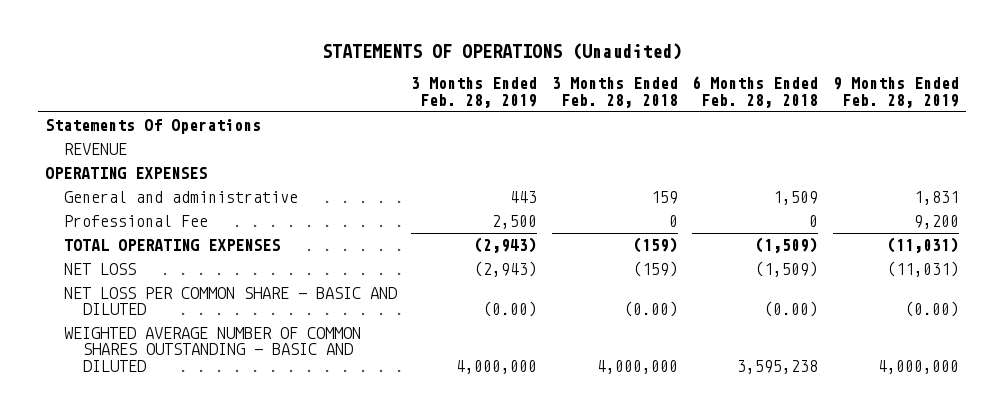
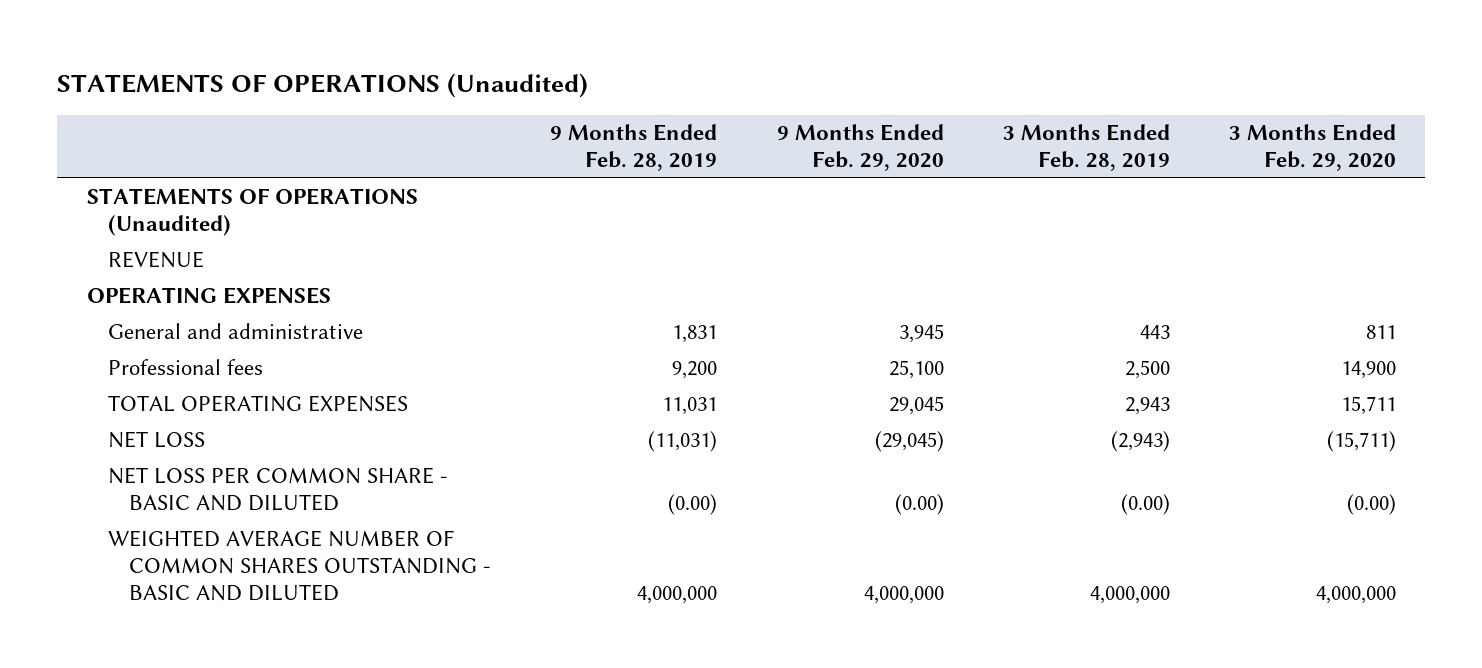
[551,77,678,108] 3 Months Ended Feb. 28, 2018 -> none
[692,76,819,108] 6 Months Ended Feb. 28, 2018 -> none
none -> [776,124,944,172] 9 Months Ended Feb. 29, 2020
none -> [1228,124,1396,172] 3 Months Ended Feb. 29, 2020
[45,118,262,134] Statements Of Operations -> [86,188,418,237] STATEMENTS OF OPERATIONS (Unaudited)
[63,214,208,227] Professional Fee -> [107,359,263,376] Professional fees
[474,236,538,253] (2,943) -> [1124,397,1170,416] 2,943
[886,236,959,253] (11,031) -> [662,397,718,416] 11,031

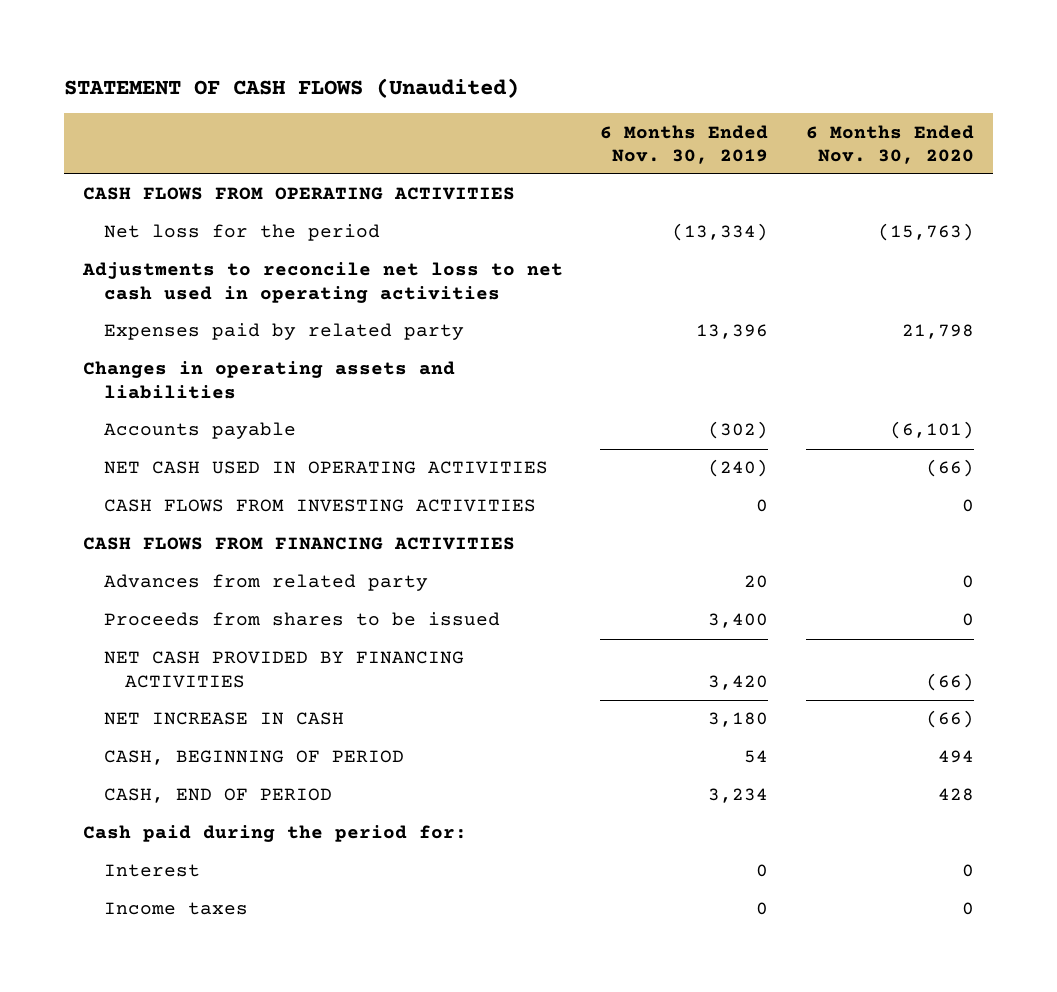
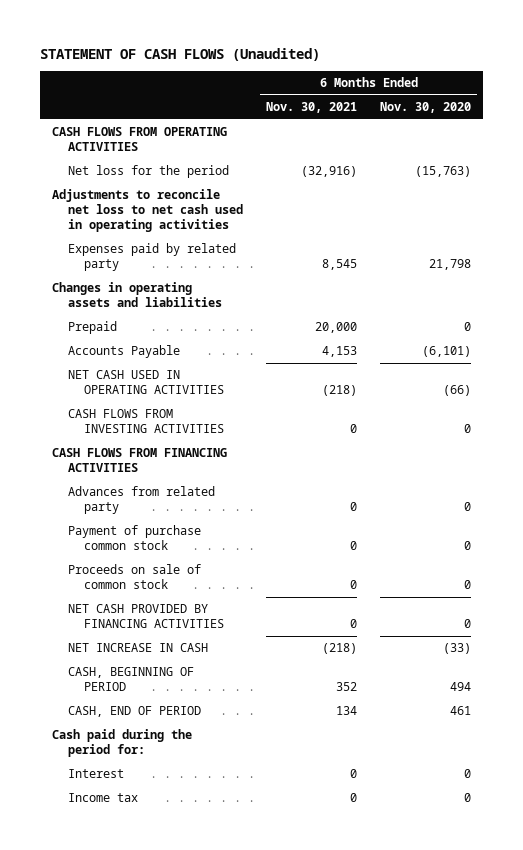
[600,124,769,164] 6 Months Ended Nov. 30, 2019 -> none
none -> [266,102,358,114] Nov. 30, 2021
none -> [67,321,117,335] Prepaid
[103,422,296,440] Accounts payable -> [67,345,180,359] Accounts Payable
none -> [67,525,201,551] Payment of purchase common stock
[103,612,500,627] Proceeds from shares to be issued -> [67,564,201,590] Proceeds on sale of common stock
[926,672,975,691] (66) -> [464,619,472,629] 0
[926,710,975,729] (66) -> [443,643,472,655] (33)
[938,788,975,802] 428 -> [450,706,472,716] 461
[103,902,248,916] Income taxes -> [67,793,138,803] Income tax

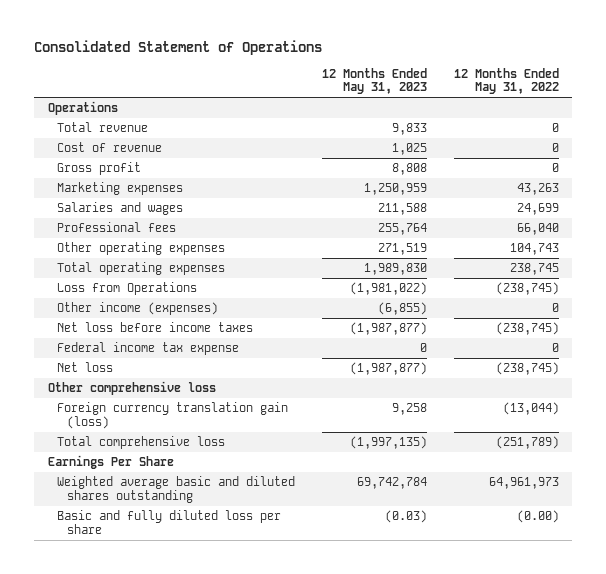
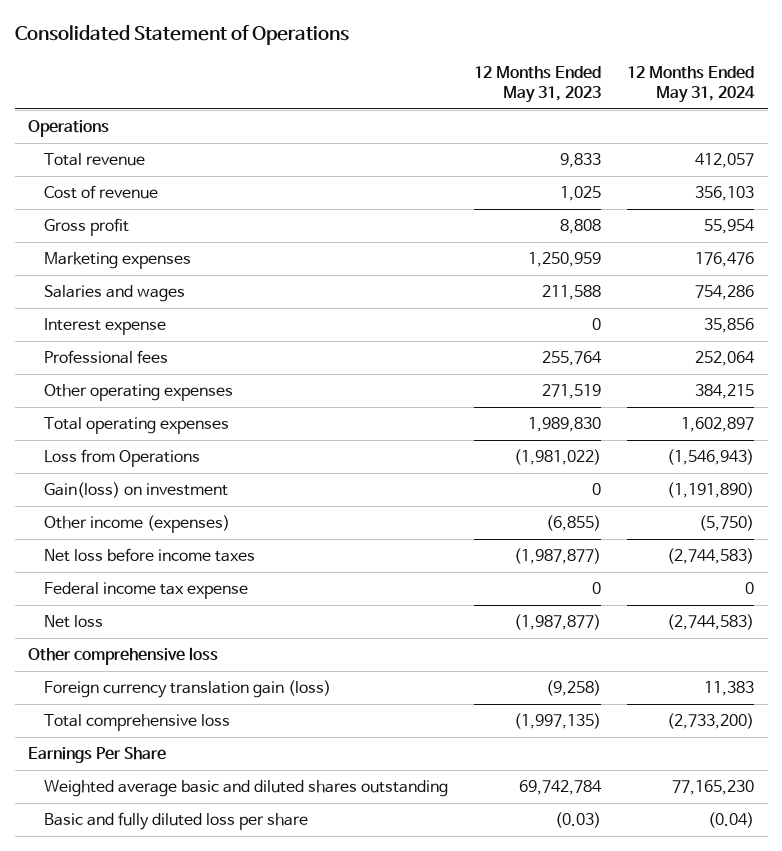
[453,67,559,95] 12 Months Ended May 31, 2022 -> none
none -> [627,66,756,104] 12 Months Ended May 31, 2024
none -> [43,318,166,336] Interest expense
none -> [43,482,228,499] Gain(loss) on investment
[391,403,427,416] 9,258 -> [546,680,602,697] (9,258)

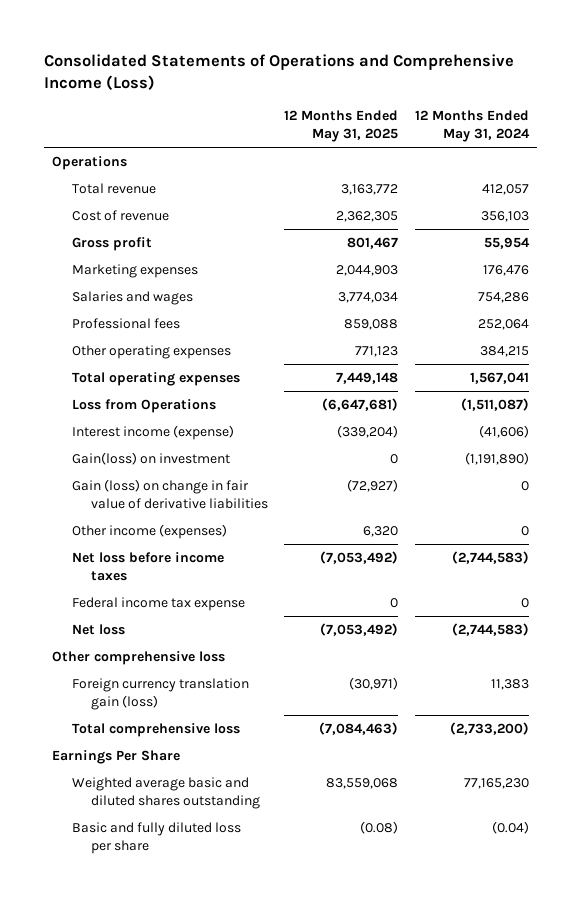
[14,24,349,45] Consolidated Statement of Operations -> [44,54,515,91] Consolidated Statements of Operations and Comprehensive Income (Loss)
[474,66,602,104] 12 Months Ended May 31, 2023 -> none
none -> [284,110,399,143] 12 Months Ended May 31, 2025
[43,318,166,336] Interest expense -> none
[681,417,755,433] 1,602,897 -> [469,372,529,385] 1,567,041
[667,449,755,466] (1,546,943) -> [460,398,529,412] (1,511,087)
none -> [71,425,234,441] Interest income (expense)
none -> [71,479,268,510] Gain (loss) on change in fair value of derivative liabilities
[699,515,755,532] (5,750) -> [520,526,529,537] 0

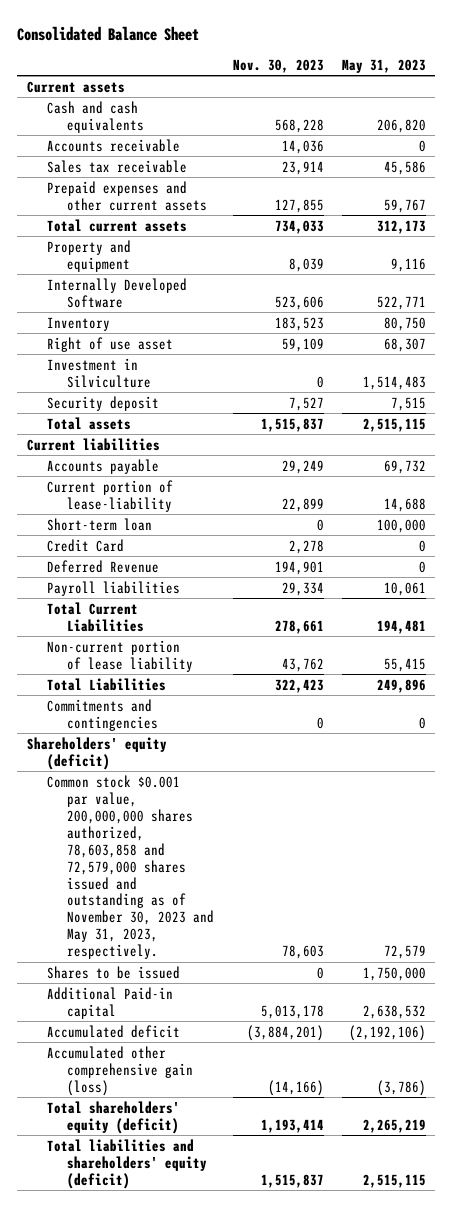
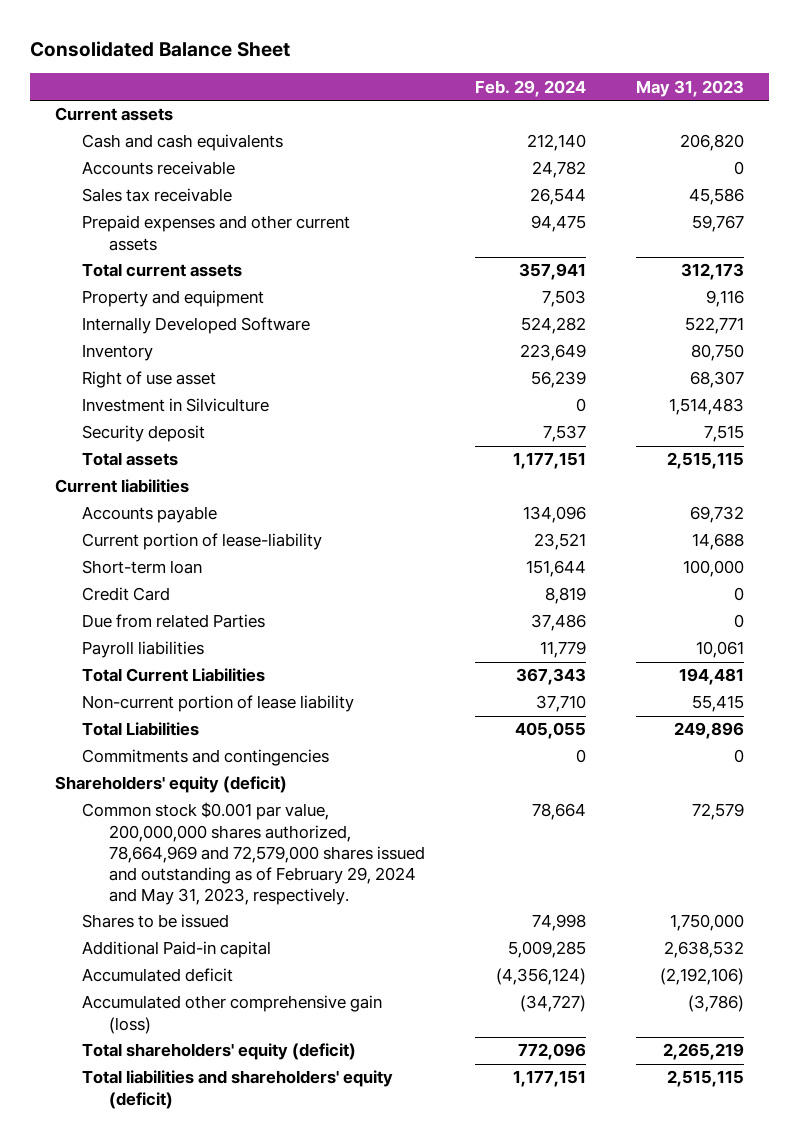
[232,58,324,73] Nov. 30, 2023 -> none
none -> [474,79,586,97] Feb. 29, 2024
[46,559,159,573] Deferred Revenue -> none
none -> [81,614,265,629] Due from related Parties
[46,774,215,960] Common stock $0.001 par value, 200,000,000 shares authorized, 78,603,858 and 72,579,000 shares issued and outstanding as of November 30, 2023 and May 31, 2023, respectively. -> [81,802,425,905] Common stock $0.001 par value, 200,000,000 shares authorized, 78,664,969 and 72,579,000 shares issued and outstanding as of February 29, 2024 and May 31, 2023, respectively.

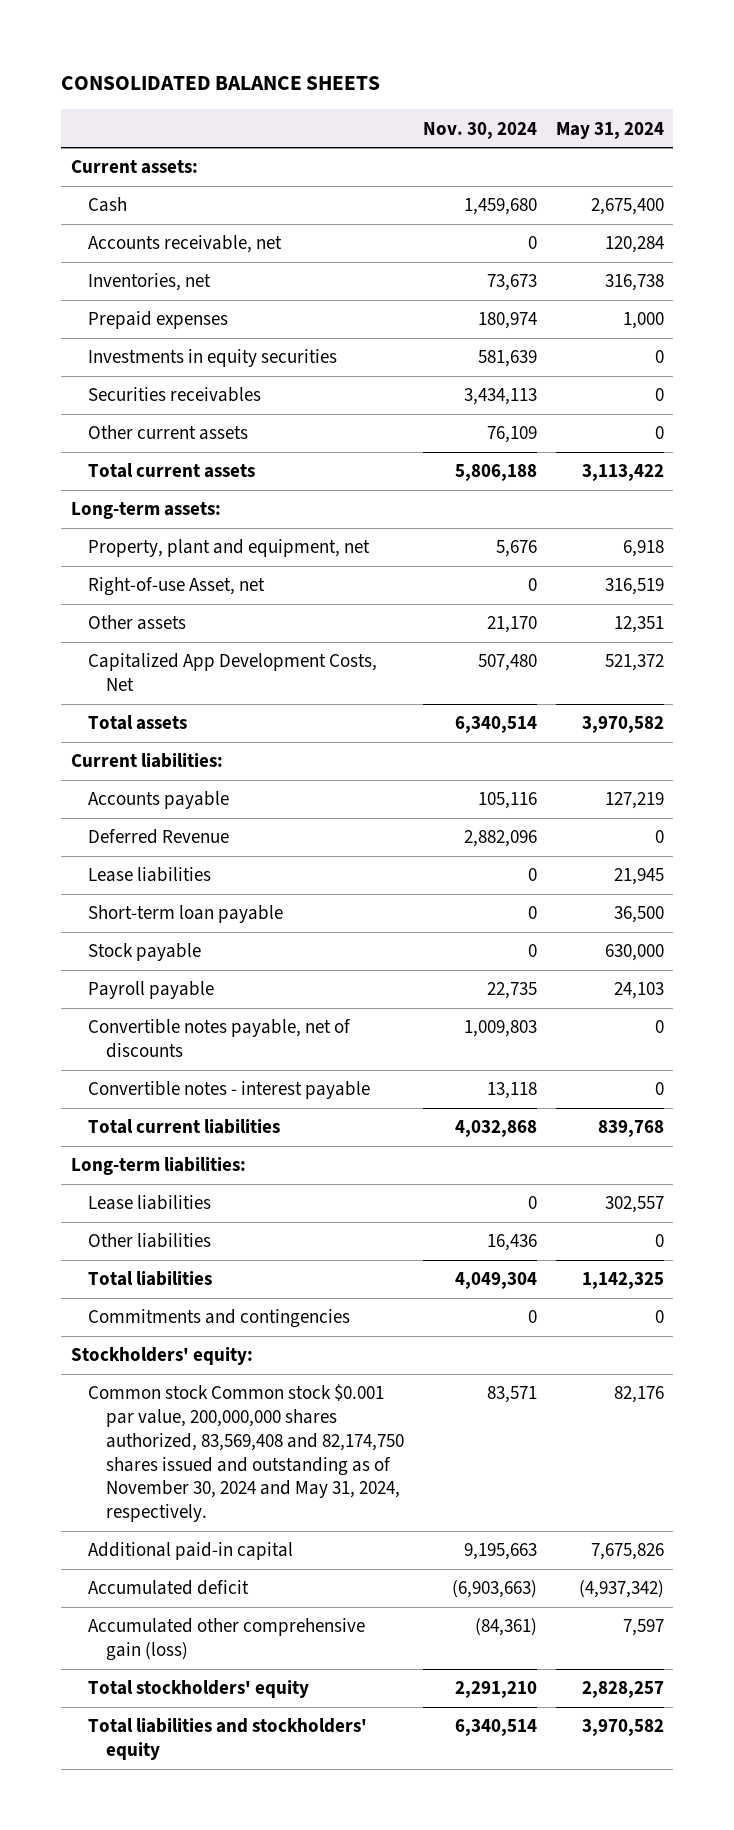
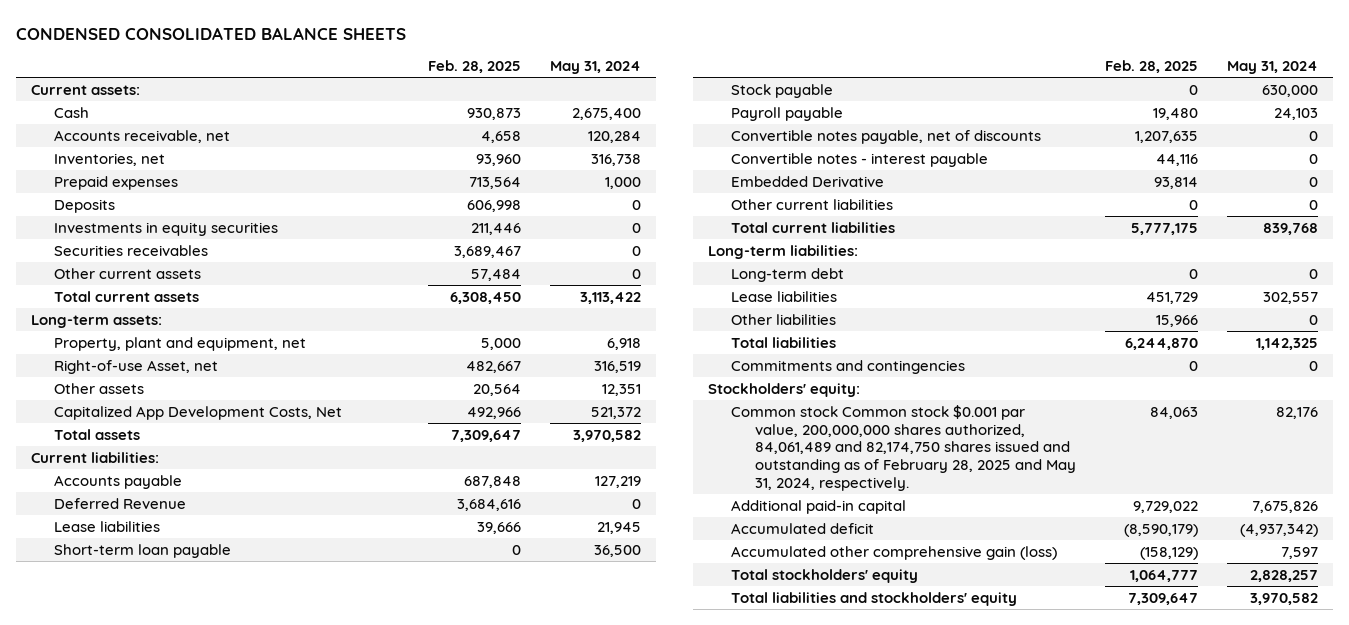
[61,76,381,91] CONSOLIDATED BALANCE SHEETS -> [16,26,407,40] CONDENSED CONSOLIDATED BALANCE SHEETS
[422,121,537,139] Nov. 30, 2024 -> none
none -> [427,60,521,74] Feb. 28, 2025
none -> [54,198,116,213] Deposits
none -> [731,175,885,187] Embedded Derivative
none -> [731,198,894,210] Other current liabilities
none -> [731,267,845,282] Long-term debt
[88,1384,404,1523] Common stock Common stock $0.001 par value, 200,000,000 shares authorized, 83,569,408 and 82,174,750 shares issued and outstanding as of November 30, 2024 and May 31, 2024, respectively. -> [731,404,1076,491] Common stock Common stock $0.001 par value, 200,000,000 shares authorized, 84,061,489 and 82,174,750 shares issued and outstanding as of February 28, 2025 and May 31, 2024, respectively.

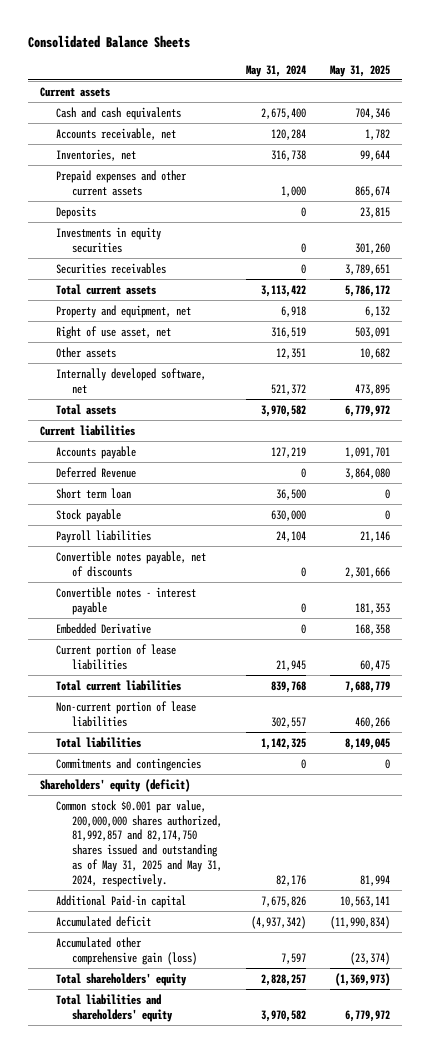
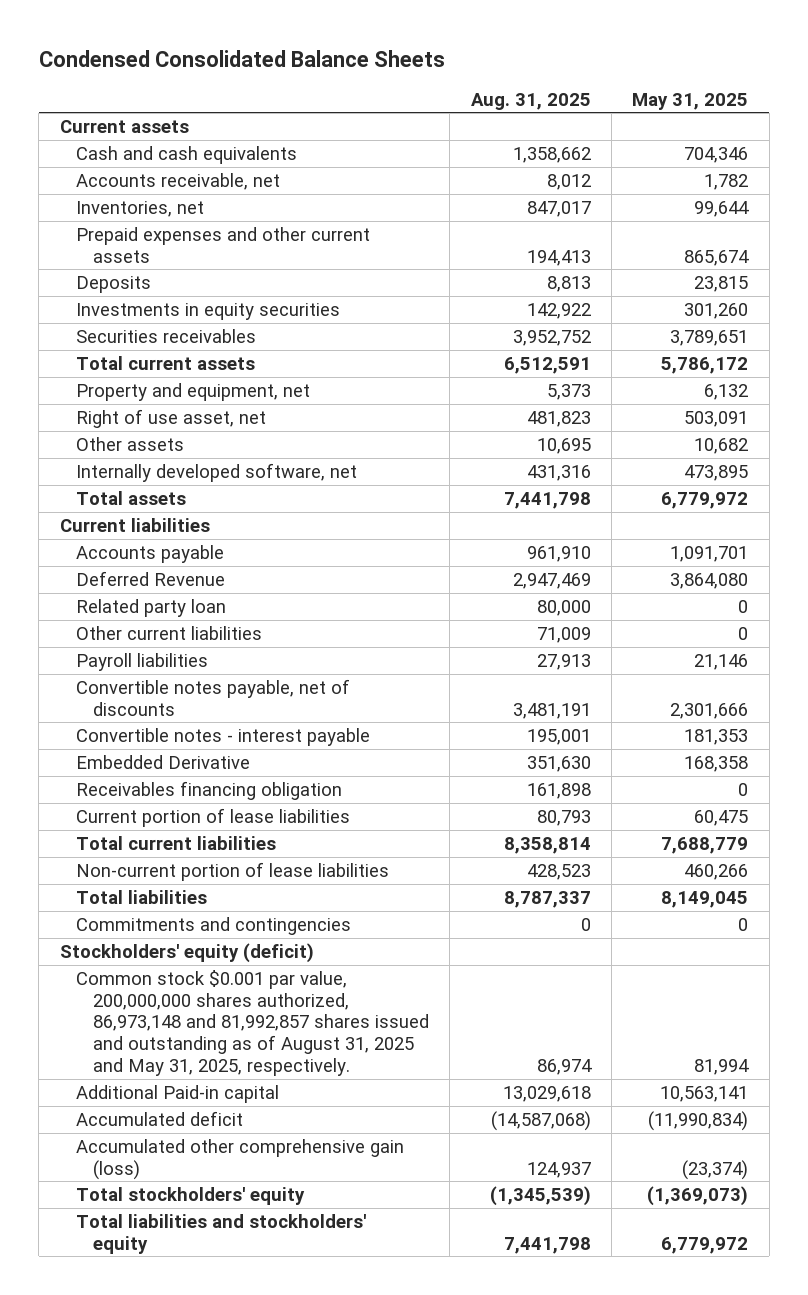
[28,34,191,48] Consolidated Balance Sheets -> [38,50,445,68] Condensed Consolidated Balance Sheets
[245,64,306,77] May 31, 2024 -> none
none -> [470,92,591,110] Aug. 31, 2025
[56,487,132,499] Short term loan -> none
[56,508,122,522] Stock payable -> none
none -> [76,598,227,617] Related party loan
none -> [76,625,263,640] Other current liabilities
none -> [76,780,343,800] Receivables financing obligation
[40,778,191,792] Shareholders' equity (deficit) -> [59,942,314,963] Stockholders' equity (deficit)
[56,799,222,888] Common stock $0.001 par value, 200,000,000 shares authorized, 81,992,857 and 82,174,750 shares issued and outstanding as of May 31, 2025 and May 31, 2024, respectively. -> [76,969,429,1076] Common stock $0.001 par value, 200,000,000 shares authorized, 86,973,148 and 81,992,857 shares issued and outstanding as of August 31, 2025 and May 31, 2025, respectively.
[56,972,188,986] Total shareholders' equity -> [76,1186,306,1205] Total stockholders' equity
[334,972,390,986] (1,369,973) -> [647,1185,749,1206] (1,369,073)
[56,993,173,1022] Total liabilities and shareholders' equity -> [76,1213,367,1254] Total liabilities and stockholders' equity

